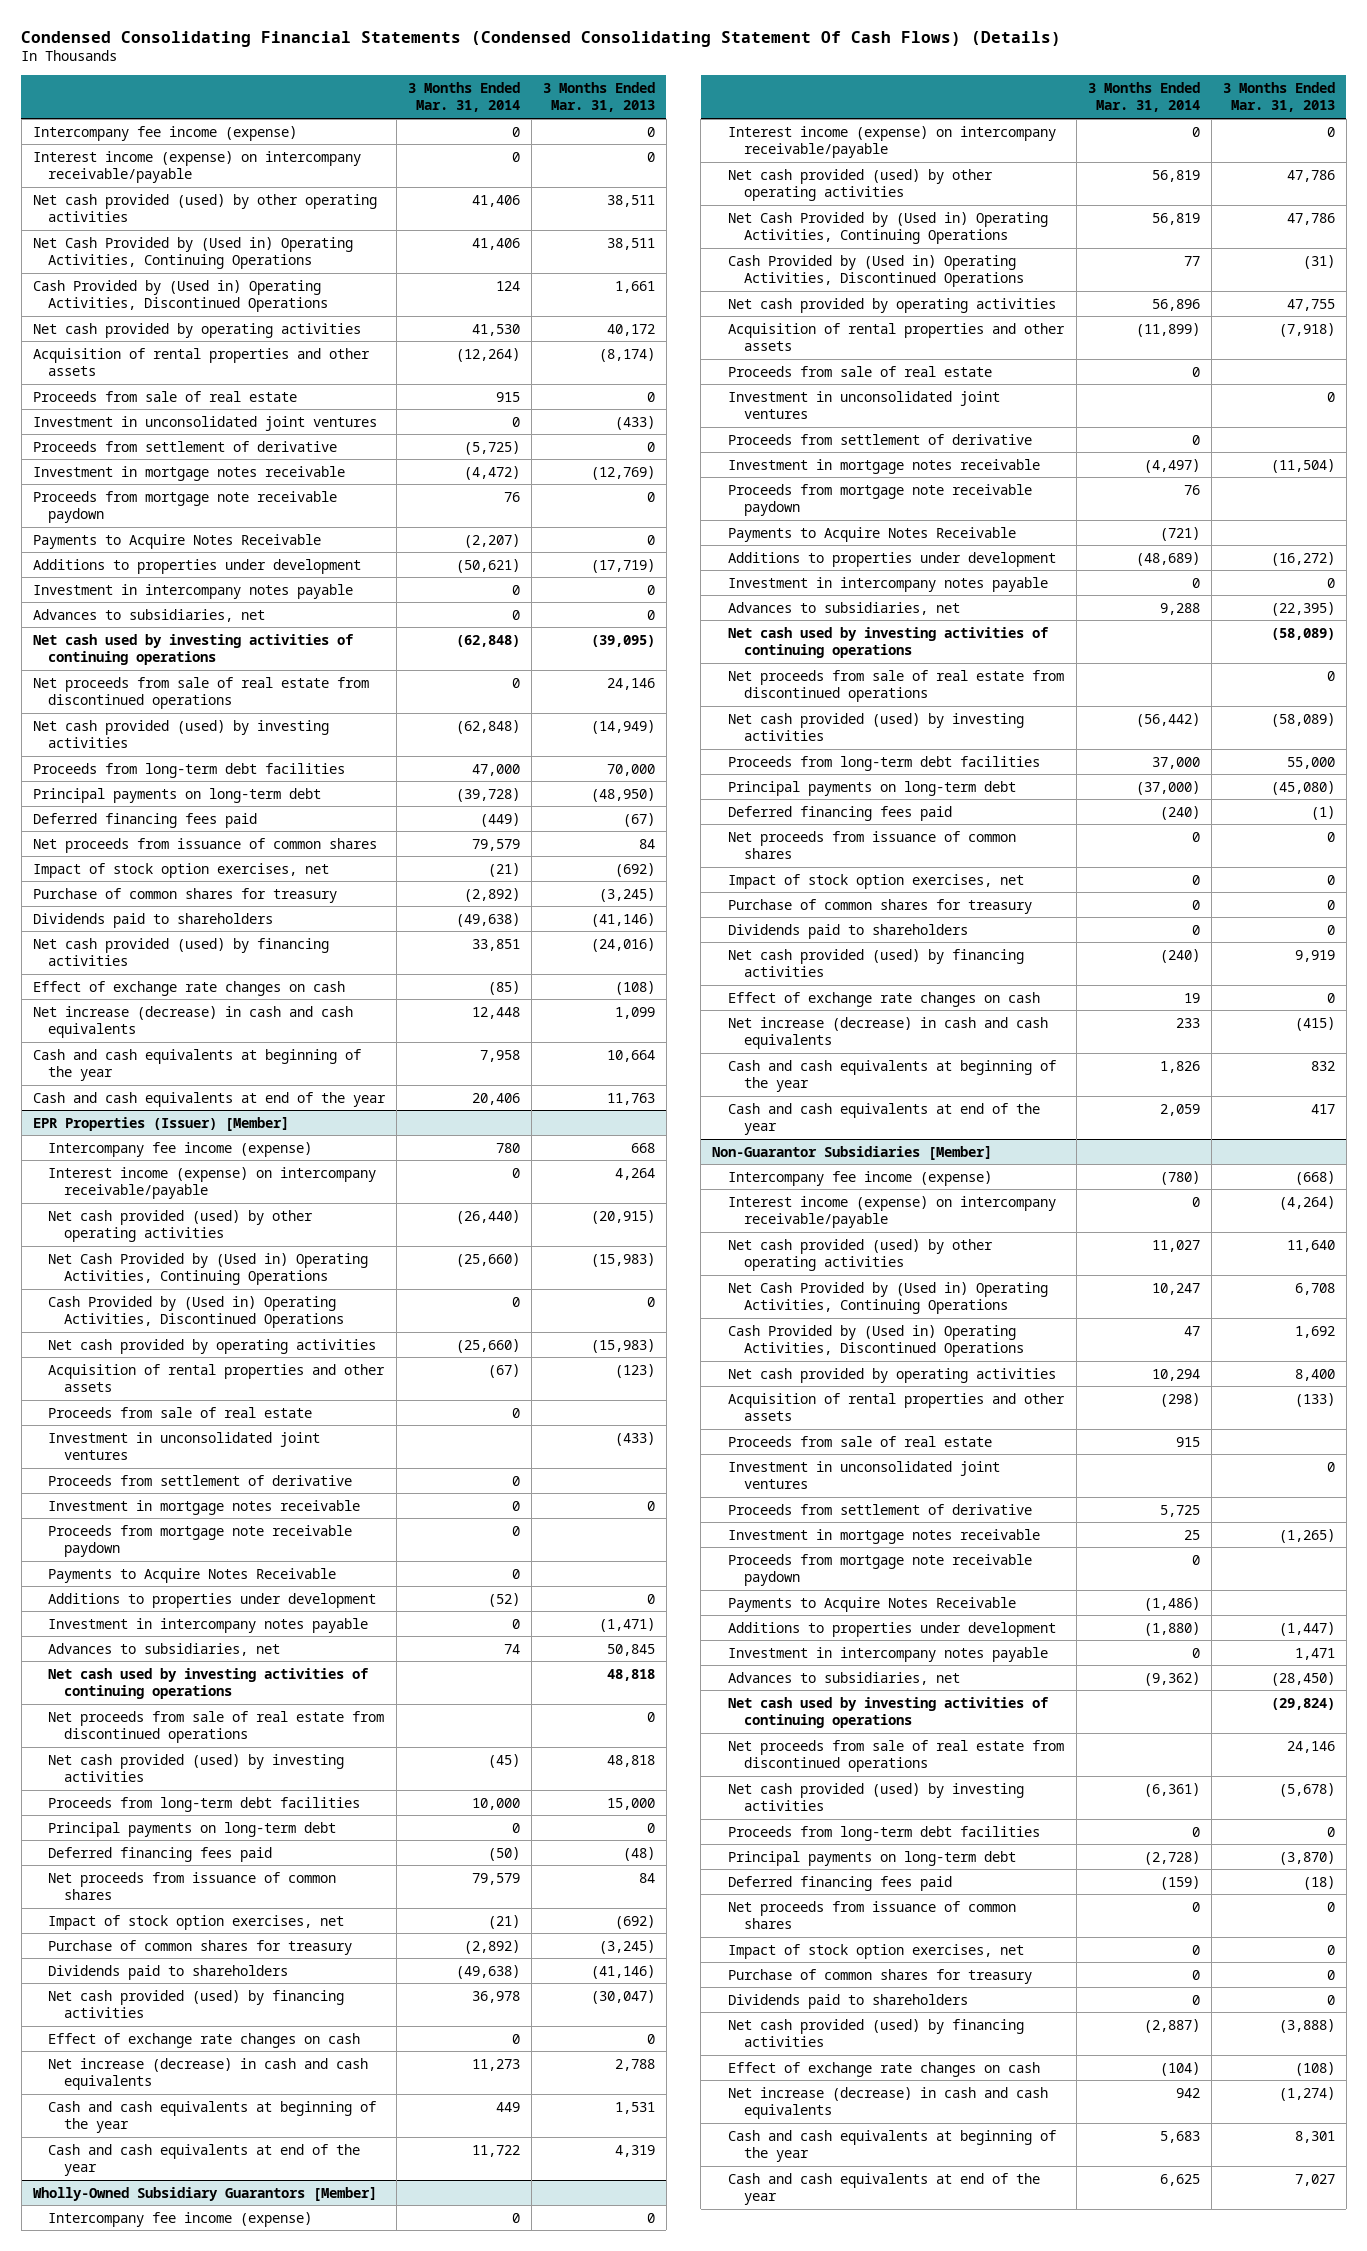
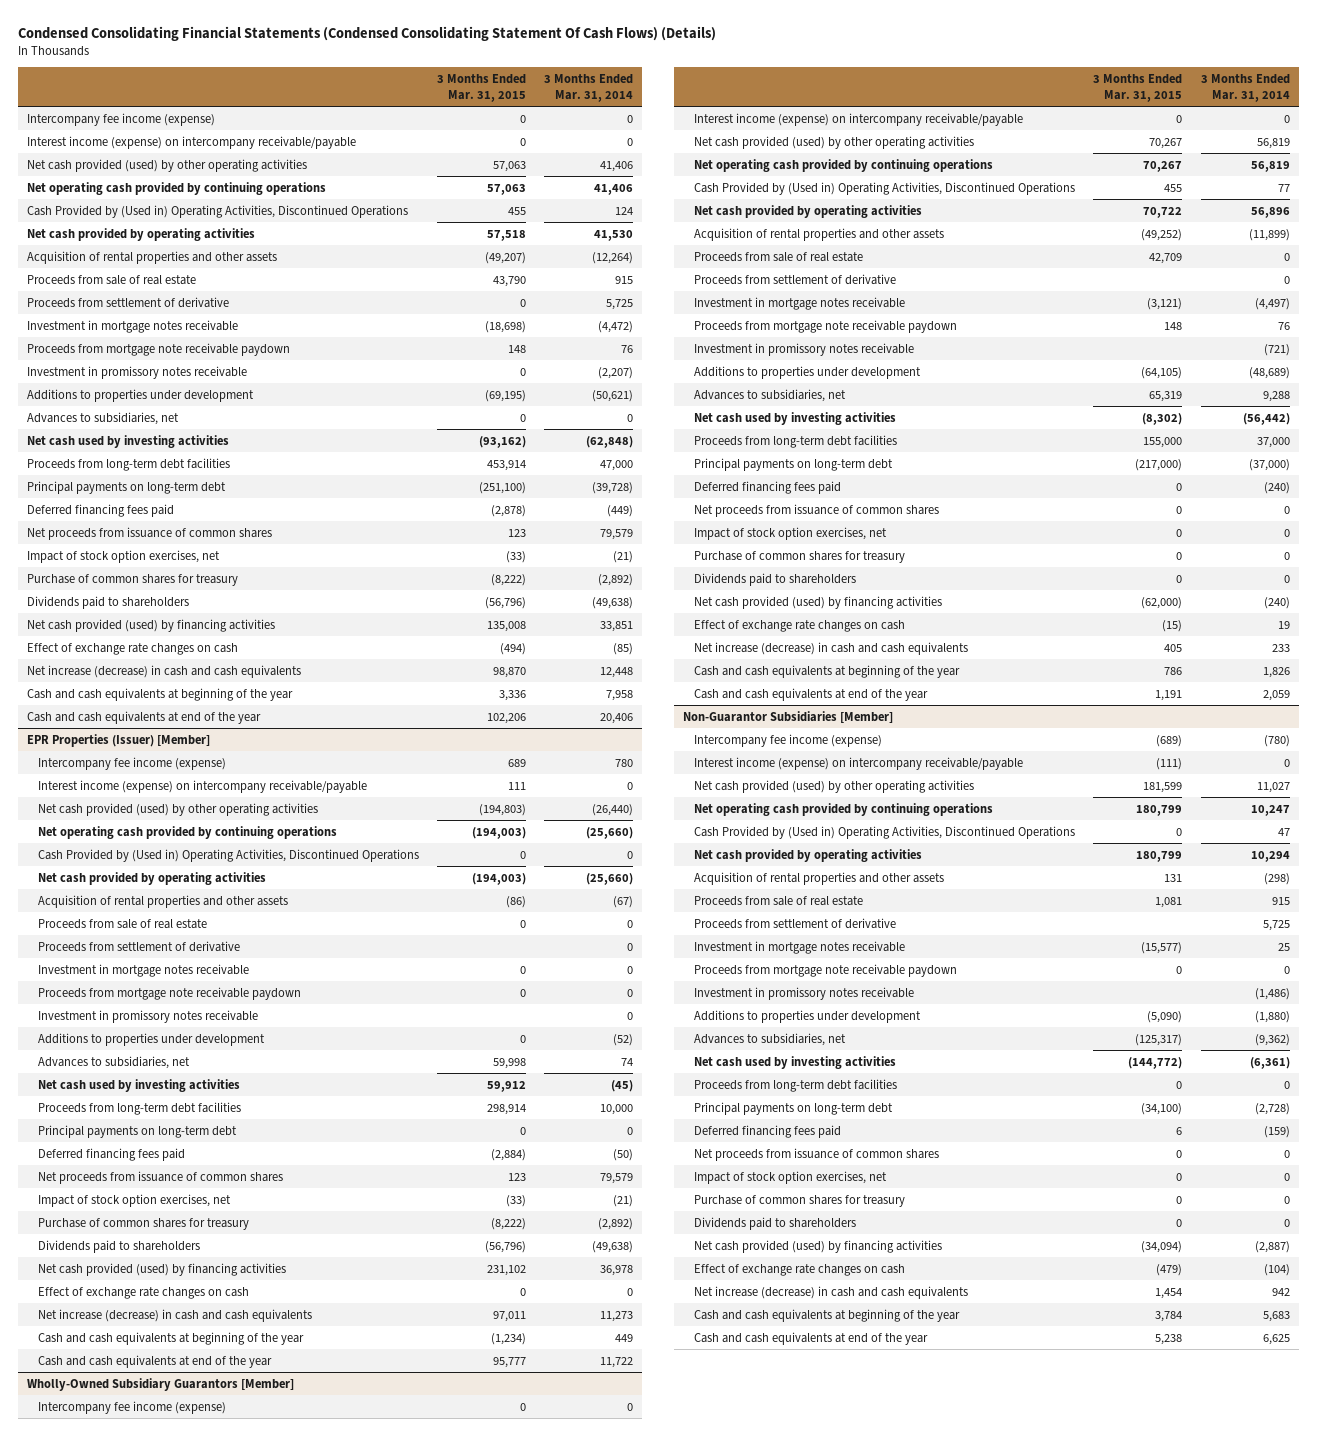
[542,81,655,113] 3 Months Ended Mar. 31, 2013 -> none
none -> [437,74,527,102] 3 Months Ended Mar. 31, 2015
[32,236,353,270] Net Cash Provided by (Used in) Operating Activities, Continuing Operations -> [26,181,326,195] Net operating cash provided by continuing operations
[32,415,377,431] Investment in unconsolidated joint ventures -> none
[463,440,520,455] (5,725) -> [606,298,634,310] 5,725
[32,533,321,549] Payments to Acquire Notes Receivable -> [26,365,247,379] Investment in promissory notes receivable
[32,583,353,599] Investment in intercompany notes payable -> none
[32,633,354,666] Net cash used by investing activities of continuing operations -> none
[32,676,369,710] Net proceeds from sale of real estate from discontinued operations -> none
[32,719,329,749] Net cash provided (used) by investing activities -> [26,434,229,448] Net cash used by investing activities
[48,1252,369,1286] Net Cash Provided by (Used in) Operating Activities, Continuing Operations -> [37,825,337,839] Net operating cash provided by continuing operations
[48,1431,321,1461] Investment in unconsolidated joint ventures -> none
[48,1567,337,1583] Payments to Acquire Notes Receivable -> [37,1009,258,1023] Investment in promissory notes receivable
[48,1617,369,1633] Investment in intercompany notes payable -> none
[48,1667,370,1700] Net cash used by investing activities of continuing operations -> none
[48,1710,385,1744] Net proceeds from sale of real estate from discontinued operations -> none
[48,1753,345,1783] Net cash provided (used) by investing activities -> [37,1078,240,1092] Net cash used by investing activities
[728,211,1049,245] Net Cash Provided by (Used in) Operating Activities, Continuing Operations -> [694,158,994,172] Net operating cash provided by continuing operations
[728,390,1001,420] Investment in unconsolidated joint ventures -> none
[728,526,1017,542] Payments to Acquire Notes Receivable -> [694,342,915,356] Investment in promissory notes receivable
[728,576,1049,592] Investment in intercompany notes payable -> none
[728,626,1050,659] Net cash used by investing activities of continuing operations -> none
[728,669,1065,703] Net proceeds from sale of real estate from discontinued operations -> none
[728,712,1025,742] Net cash provided (used) by investing activities -> [694,411,897,425] Net cash used by investing activities
[728,1281,1049,1315] Net Cash Provided by (Used in) Operating Activities, Continuing Operations -> [694,802,994,816] Net operating cash provided by continuing operations
[728,1460,1001,1490] Investment in unconsolidated joint ventures -> none
[728,1596,1017,1612] Payments to Acquire Notes Receivable -> [694,986,915,1000] Investment in promissory notes receivable
[728,1646,1049,1662] Investment in intercompany notes payable -> none
[728,1696,1050,1729] Net cash used by investing activities of continuing operations -> none
[728,1739,1065,1773] Net proceeds from sale of real estate from discontinued operations -> none
[728,1782,1025,1812] Net cash provided (used) by investing activities -> [694,1055,897,1069] Net cash used by investing activities

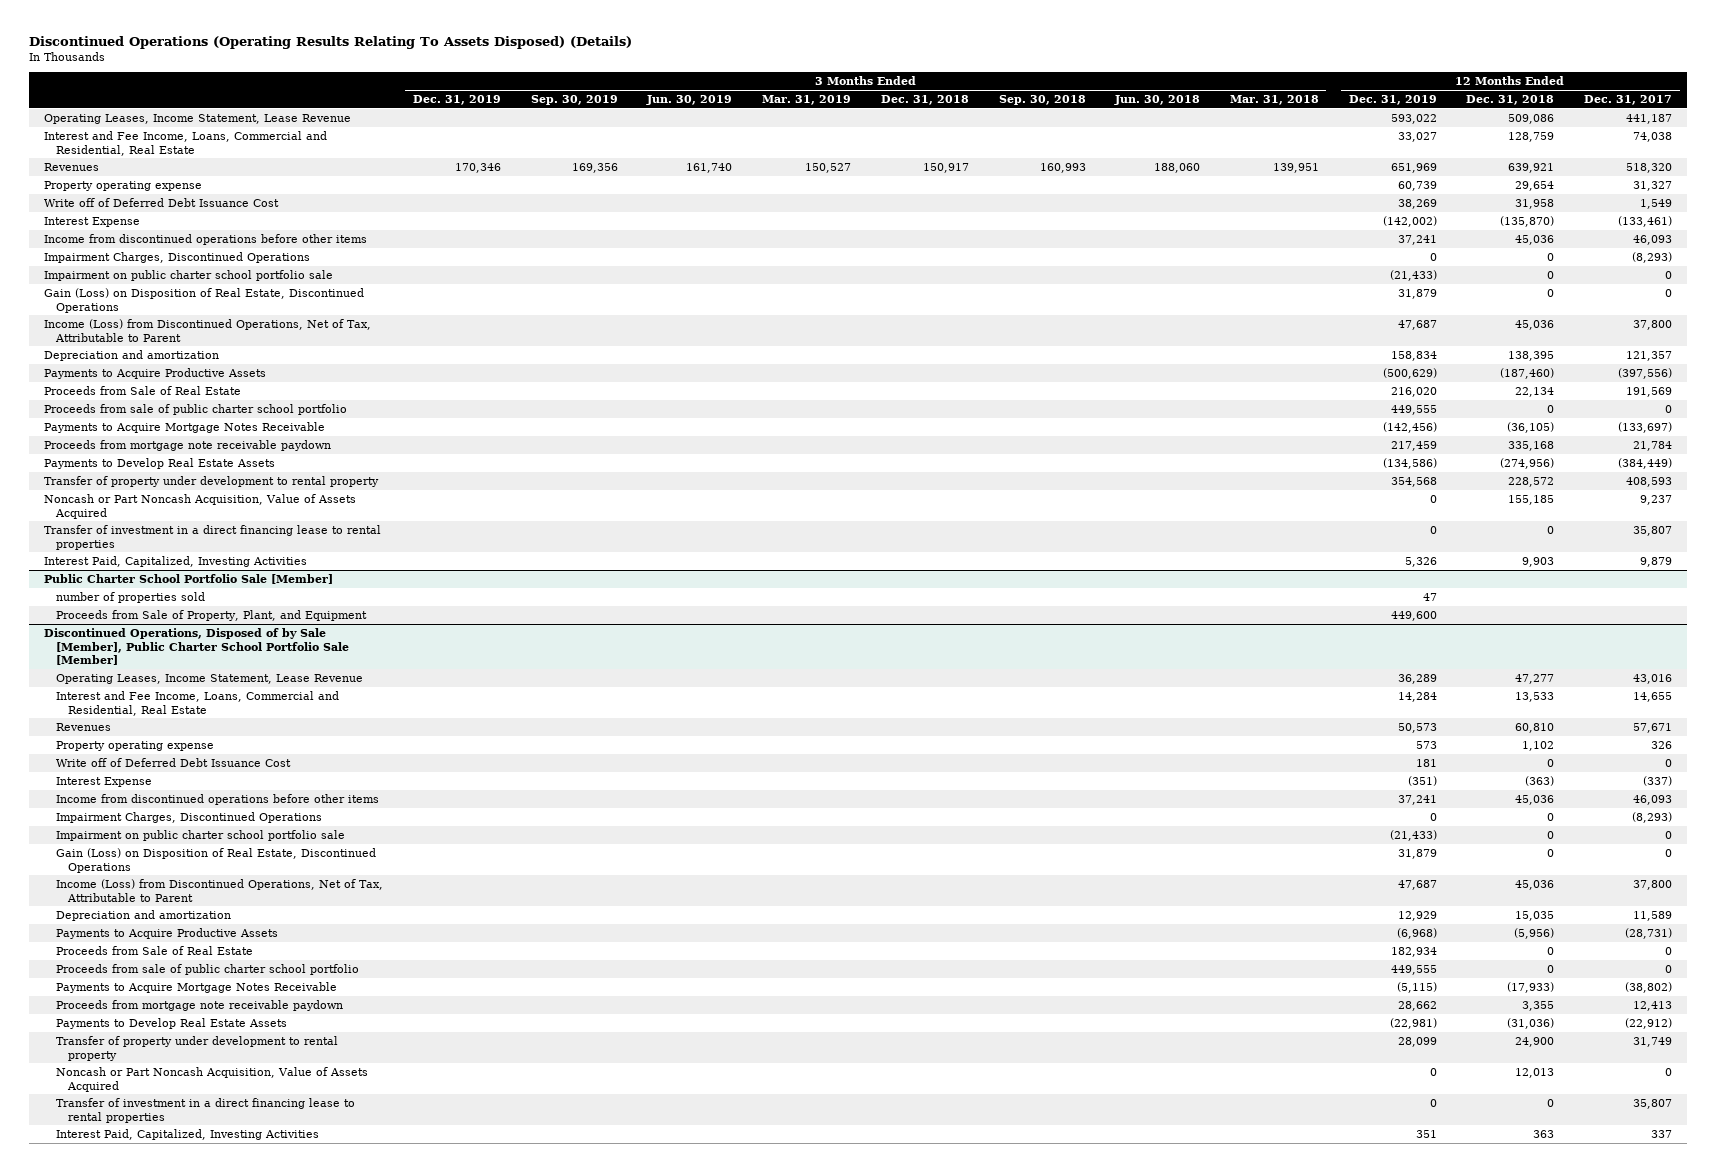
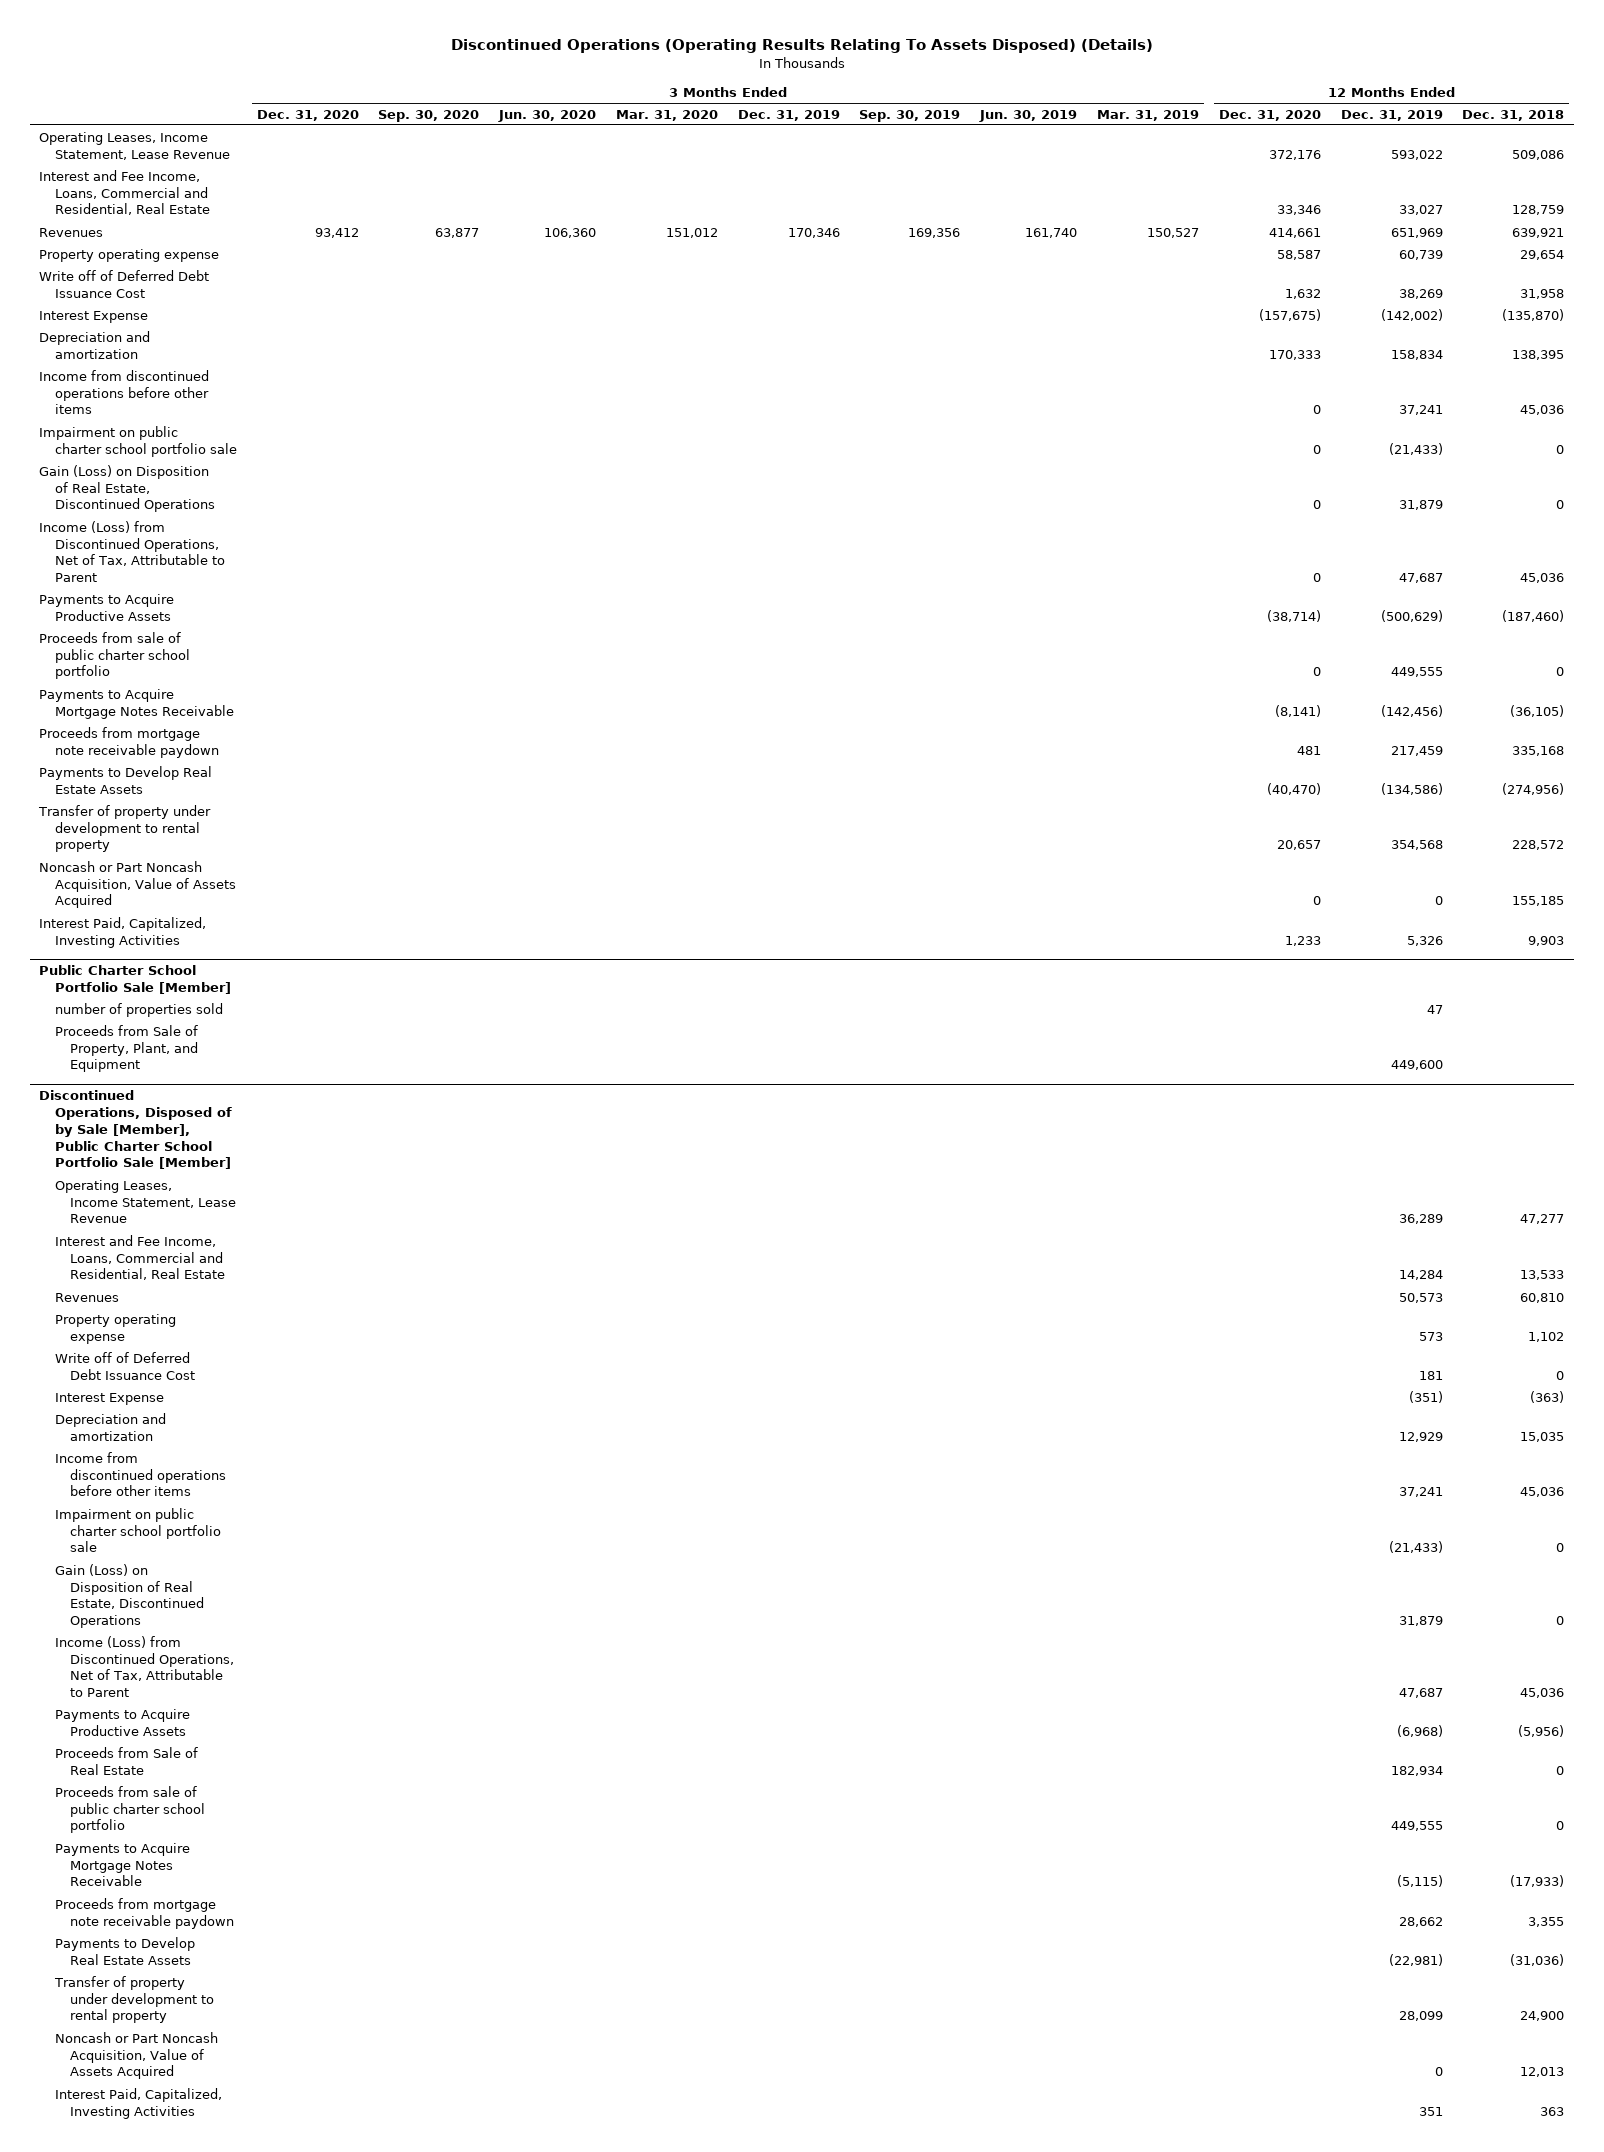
[880,95,969,106] Dec. 31, 2018 -> none
[998,95,1086,106] Sep. 30, 2018 -> none
[1114,95,1201,106] Jun. 30, 2018 -> none
[1229,95,1319,106] Mar. 31, 2018 -> none
[1584,95,1673,106] Dec. 31, 2017 -> none
none -> [256,109,359,121] Dec. 31, 2020
none -> [378,109,480,122] Sep. 30, 2020
none -> [498,109,597,122] Jun. 30, 2020
none -> [615,109,718,121] Mar. 31, 2020
none -> [1218,109,1321,121] Dec. 31, 2020
[43,349,219,361] Depreciation and amortization -> [39,330,151,359] Depreciation and amortization
[43,251,310,263] Impairment Charges, Discontinued Operations -> none
[43,385,241,395] Proceeds from Sale of Real Estate -> none
[43,524,381,550] Transfer of investment in a direct financing lease to rental properties -> none
[56,909,232,921] Depreciation and amortization -> [54,1412,166,1441] Depreciation and amortization
[56,811,323,823] Impairment Charges, Discontinued Operations -> none
[56,1097,356,1123] Transfer of investment in a direct financing lease to rental properties -> none

